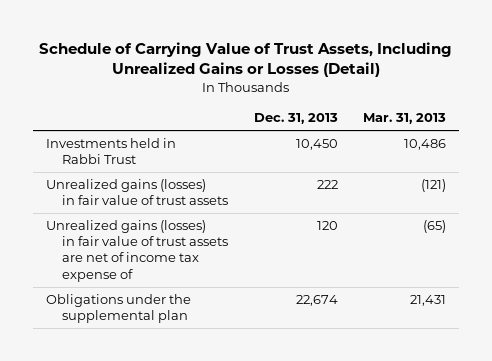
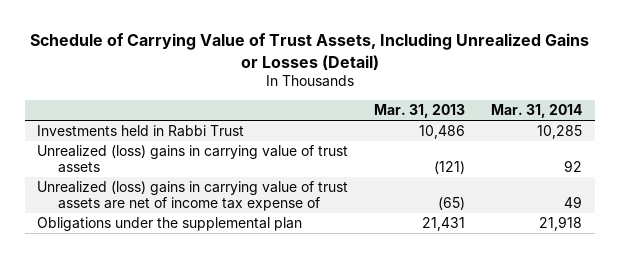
[253,112,338,124] Dec. 31, 2013 -> none
none -> [490,104,582,119] Mar. 31, 2014
[46,179,228,206] Unrealized gains (losses) in fair value of trust assets -> [37,145,349,174] Unrealized (loss) gains in carrying value of trust assets
[46,220,228,282] Unrealized gains (losses) in fair value of trust assets are net of income tax expense of -> [37,181,349,212] Unrealized (loss) gains in carrying value of trust assets are net of income tax expense of

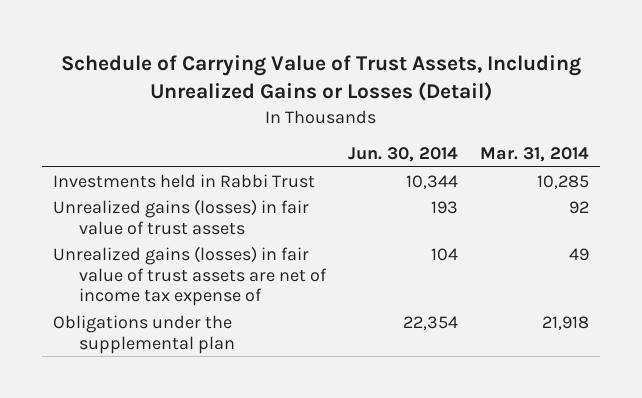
[374,104,466,119] Mar. 31, 2013 -> none
none -> [347,147,458,163] Jun. 30, 2014
[37,145,349,174] Unrealized (loss) gains in carrying value of trust assets -> [52,198,309,235] Unrealized gains (losses) in fair value of trust assets
[37,181,349,212] Unrealized (loss) gains in carrying value of trust assets are net of income tax expense of -> [52,245,328,307] Unrealized gains (losses) in fair value of trust assets are net of income tax expense of

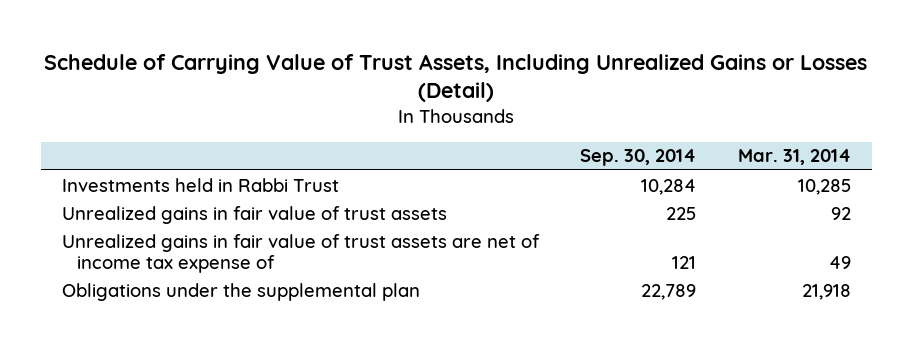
[347,147,458,163] Jun. 30, 2014 -> none
none -> [580,149,697,167] Sep. 30, 2014
[52,198,309,235] Unrealized gains (losses) in fair value of trust assets -> [61,205,447,224] Unrealized gains in fair value of trust assets
[52,245,328,307] Unrealized gains (losses) in fair value of trust assets are net of income tax expense of -> [61,233,540,273] Unrealized gains in fair value of trust assets are net of income tax expense of

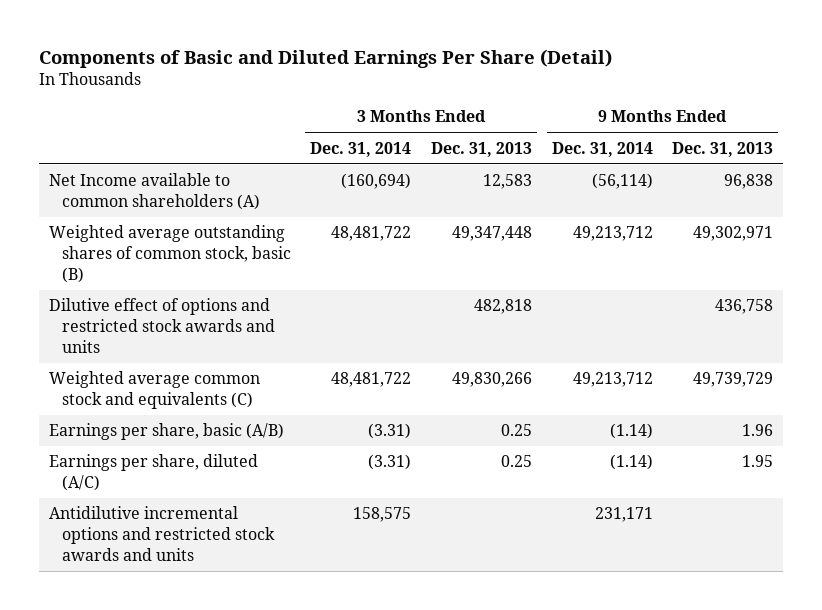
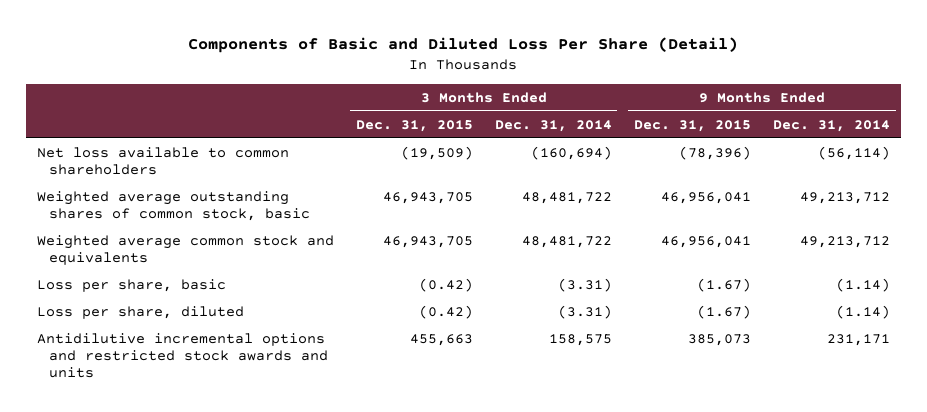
[39,48,613,68] Components of Basic and Diluted Earnings Per Share (Detail) -> [188,36,739,53] Components of Basic and Diluted Loss Per Share (Detail)
[430,141,532,157] Dec. 31, 2013 -> none
[672,141,774,157] Dec. 31, 2013 -> none
none -> [355,119,473,132] Dec. 31, 2015
none -> [633,119,751,132] Dec. 31, 2015
[48,298,275,353] Dilutive effect of options and restricted stock awards and units -> none
[48,173,260,211] Net Income available to common shareholders (A) -> [36,146,289,176] Net loss available to common shareholders
[48,225,291,283] Weighted average outstanding shares of common stock, basic (B) -> [36,190,310,222] Weighted average outstanding shares of common stock, basic
[48,371,260,410] Weighted average common stock and equivalents (C) -> [36,234,334,266] Weighted average common stock and equivalents
[48,423,284,441] Earnings per share, basic (A/B) -> [36,278,226,292] Loss per share, basic
[48,454,258,492] Earnings per share, diluted (A/C) -> [36,305,244,319] Loss per share, diluted

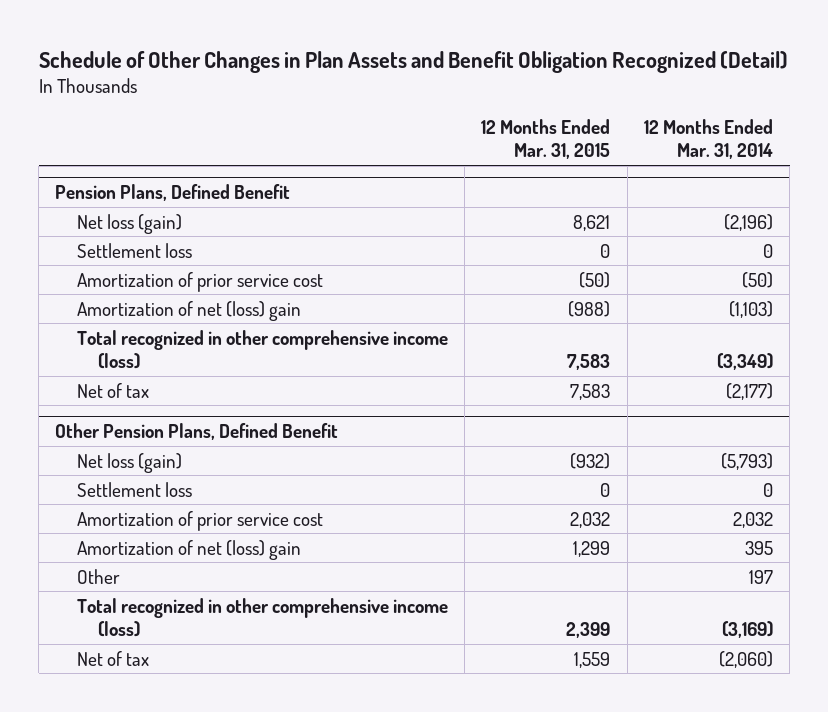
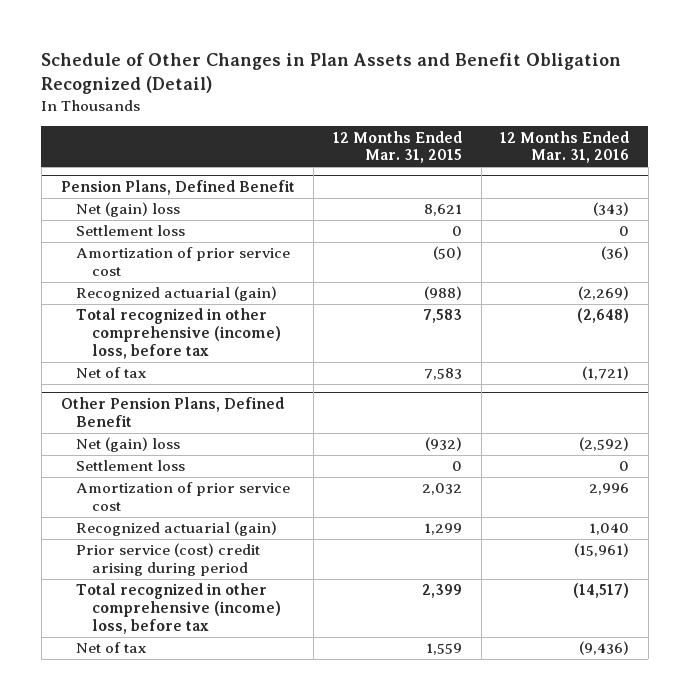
[643,118,773,160] 12 Months Ended Mar. 31, 2014 -> none
none -> [500,130,630,164] 12 Months Ended Mar. 31, 2016
[76,213,182,234] Net loss (gain) -> [76,202,181,218] Net (gain) loss
[76,300,301,321] Amortization of net (loss) gain -> [76,286,278,302] Recognized actuarial (gain)
[76,329,448,370] Total recognized in other comprehensive income (loss) -> [76,308,282,360] Total recognized in other comprehensive (income) loss, before tax
[76,452,182,473] Net loss (gain) -> [76,437,181,453] Net (gain) loss
[76,568,120,584] Other -> none
[76,539,301,560] Amortization of net (loss) gain -> [76,521,278,537] Recognized actuarial (gain)
none -> [76,543,261,577] Prior service (cost) credit arising during period
[76,597,448,638] Total recognized in other comprehensive income (loss) -> [76,583,282,635] Total recognized in other comprehensive (income) loss, before tax

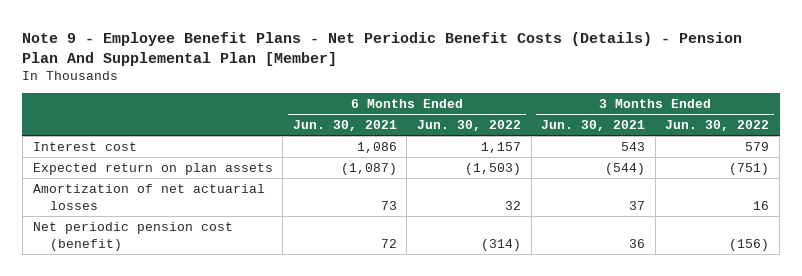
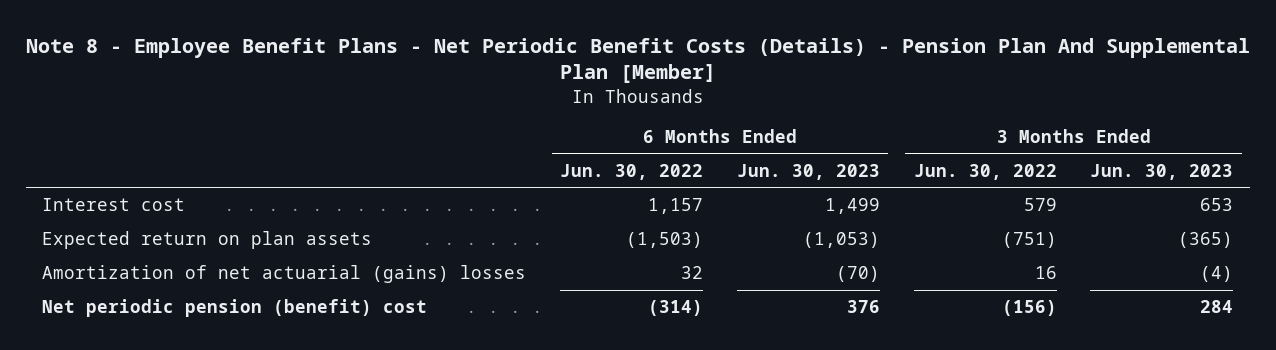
[22,31,743,66] Note 9 - Employee Benefit Plans - Net Periodic Benefit Costs (Details) - Pension Plan And Supplemental Plan [Member] -> [25,37,1250,84] Note 8 - Employee Benefit Plans - Net Periodic Benefit Costs (Details) - Pension Plan And Supplemental Plan [Member]
[292,120,397,132] Jun. 30, 2021 -> none
[541,120,646,132] Jun. 30, 2021 -> none
none -> [736,163,880,180] Jun. 30, 2023
none -> [1090,163,1234,180] Jun. 30, 2023
[32,183,265,210] Amortization of net actuarial losses -> [42,265,527,284] Amortization of net actuarial (gains) losses
[32,221,233,251] Net periodic pension cost (benefit) -> [42,299,428,318] Net periodic pension (benefit) cost

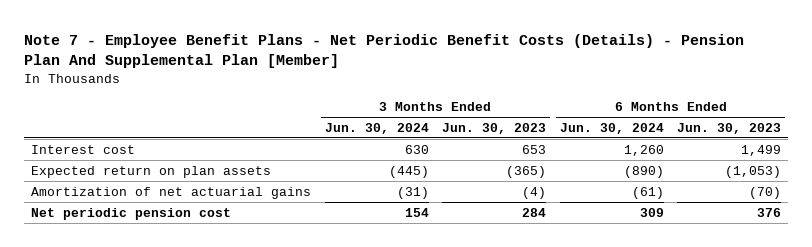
[25,37,1250,84] Note 8 - Employee Benefit Plans - Net Periodic Benefit Costs (Details) - Pension Plan And Supplemental Plan [Member] -> [24,33,745,69] Note 7 - Employee Benefit Plans - Net Periodic Benefit Costs (Details) - Pension Plan And Supplemental Plan [Member]
[560,163,704,180] Jun. 30, 2022 -> none
[913,163,1057,180] Jun. 30, 2022 -> none
none -> [324,122,429,134] Jun. 30, 2024
none -> [559,122,664,134] Jun. 30, 2024
[42,265,527,284] Amortization of net actuarial (gains) losses -> [31,186,312,199] Amortization of net actuarial gains
[42,299,428,318] Net periodic pension (benefit) cost -> [31,207,232,220] Net periodic pension cost

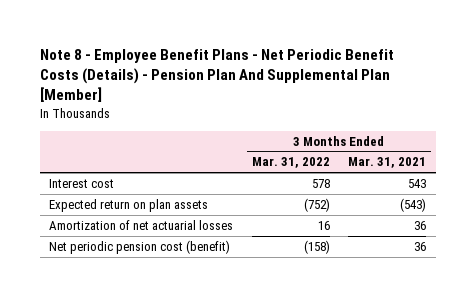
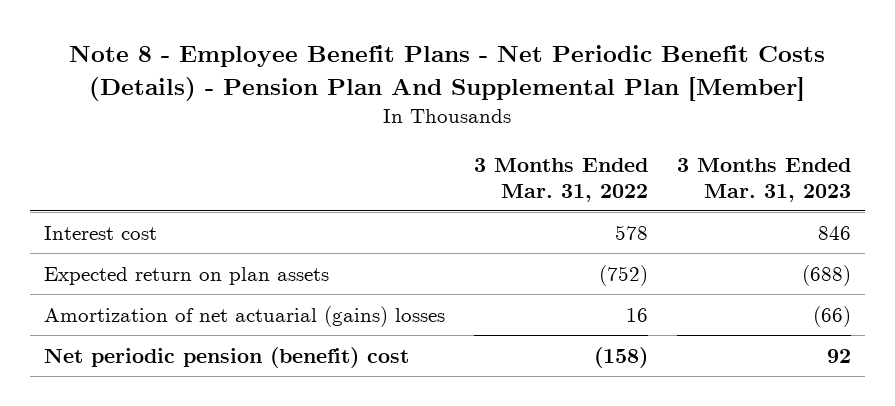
[348,157,427,169] Mar. 31, 2021 -> none
none -> [676,157,851,202] 3 Months Ended Mar. 31, 2023
[49,219,234,230] Amortization of net actuarial losses -> [44,305,446,327] Amortization of net actuarial (gains) losses
[49,239,231,254] Net periodic pension cost (benefit) -> [44,346,410,368] Net periodic pension (benefit) cost

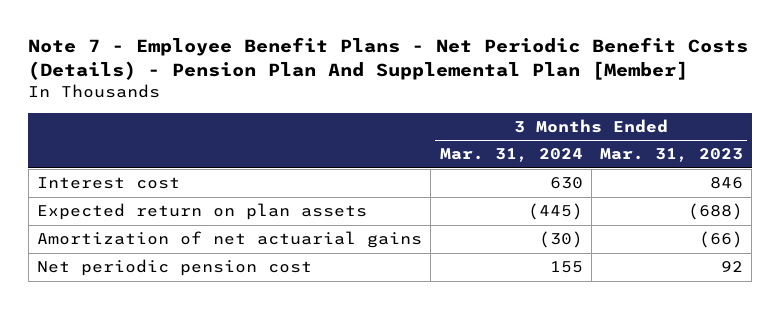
[69,45,826,101] Note 8 - Employee Benefit Plans - Net Periodic Benefit Costs (Details) - Pension Plan And Supplemental Plan [Member] -> [28,37,749,81] Note 7 - Employee Benefit Plans - Net Periodic Benefit Costs (Details) - Pension Plan And Supplemental Plan [Member]
[473,157,648,202] 3 Months Ended Mar. 31, 2022 -> none
none -> [439,148,583,163] Mar. 31, 2024
[44,305,446,327] Amortization of net actuarial (gains) losses -> [37,231,423,249] Amortization of net actuarial gains
[44,346,410,368] Net periodic pension (benefit) cost -> [37,259,313,277] Net periodic pension cost

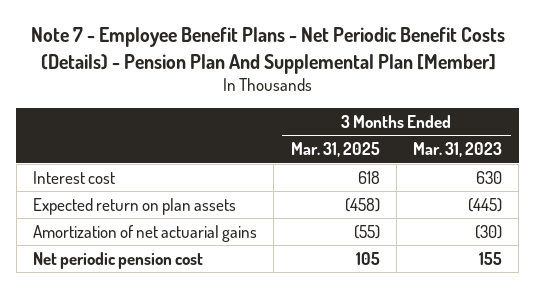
[439,148,583,163] Mar. 31, 2024 -> none
none -> [290,142,380,158] Mar. 31, 2025
[709,177,743,190] 846 -> [476,170,503,184] 630
[687,203,743,221] (688) -> [468,197,503,212] (445)
[698,231,743,249] (66) -> [475,224,503,239] (30)
[720,261,743,273] 92 -> [479,251,503,265] 155

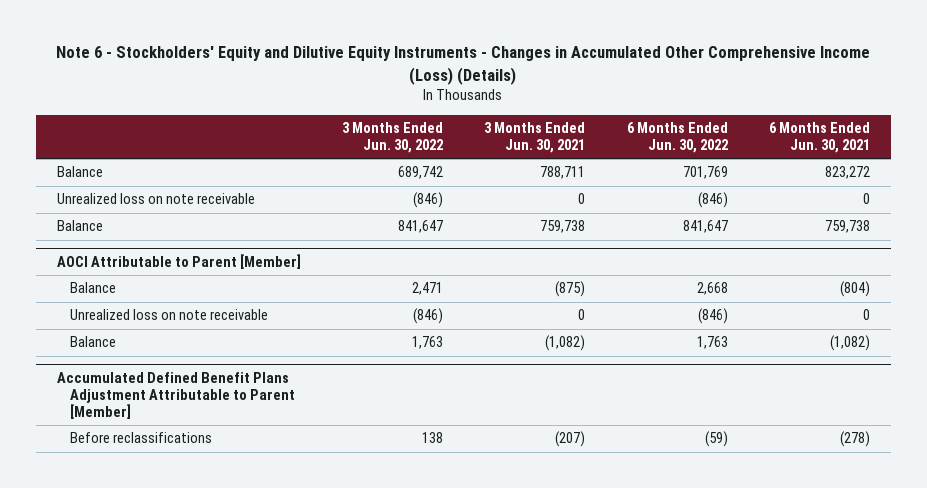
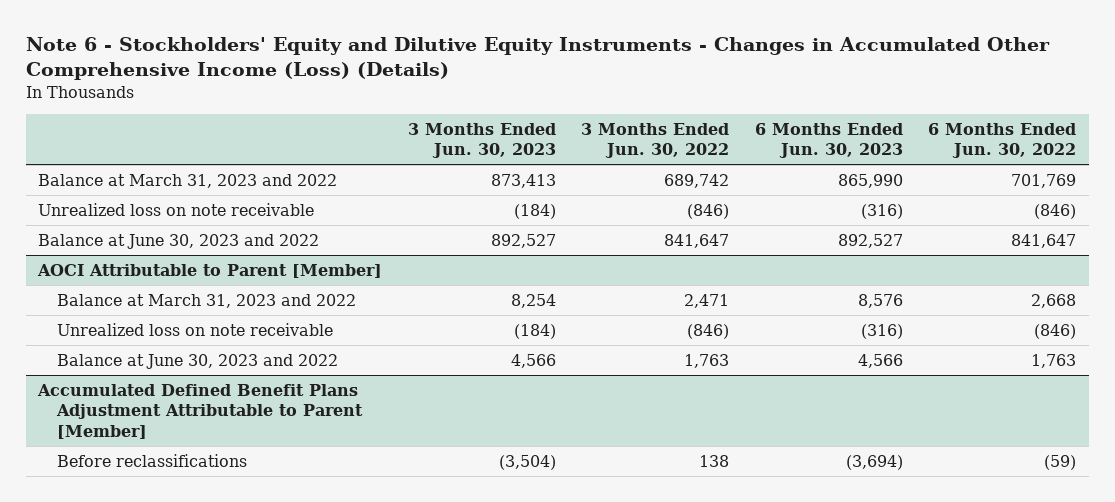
[484,122,586,154] 3 Months Ended Jun. 30, 2021 -> none
[768,122,870,154] 6 Months Ended Jun. 30, 2021 -> none
none -> [407,122,556,159] 3 Months Ended Jun. 30, 2023
none -> [754,122,903,159] 6 Months Ended Jun. 30, 2023
[56,166,103,178] Balance -> [38,173,338,188] Balance at March 31, 2023 and 2022
[56,220,103,232] Balance -> [38,233,320,249] Balance at June 30, 2023 and 2022
[70,282,117,294] Balance -> [57,293,357,308] Balance at March 31, 2023 and 2022
[70,336,117,348] Balance -> [57,353,339,369] Balance at June 30, 2023 and 2022

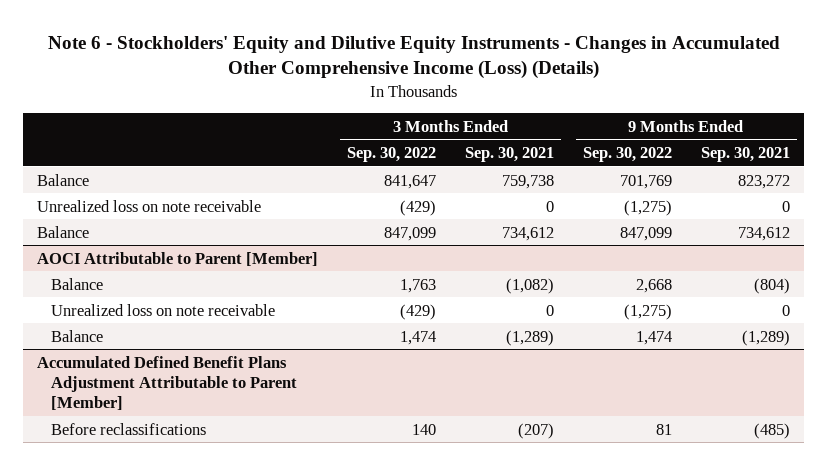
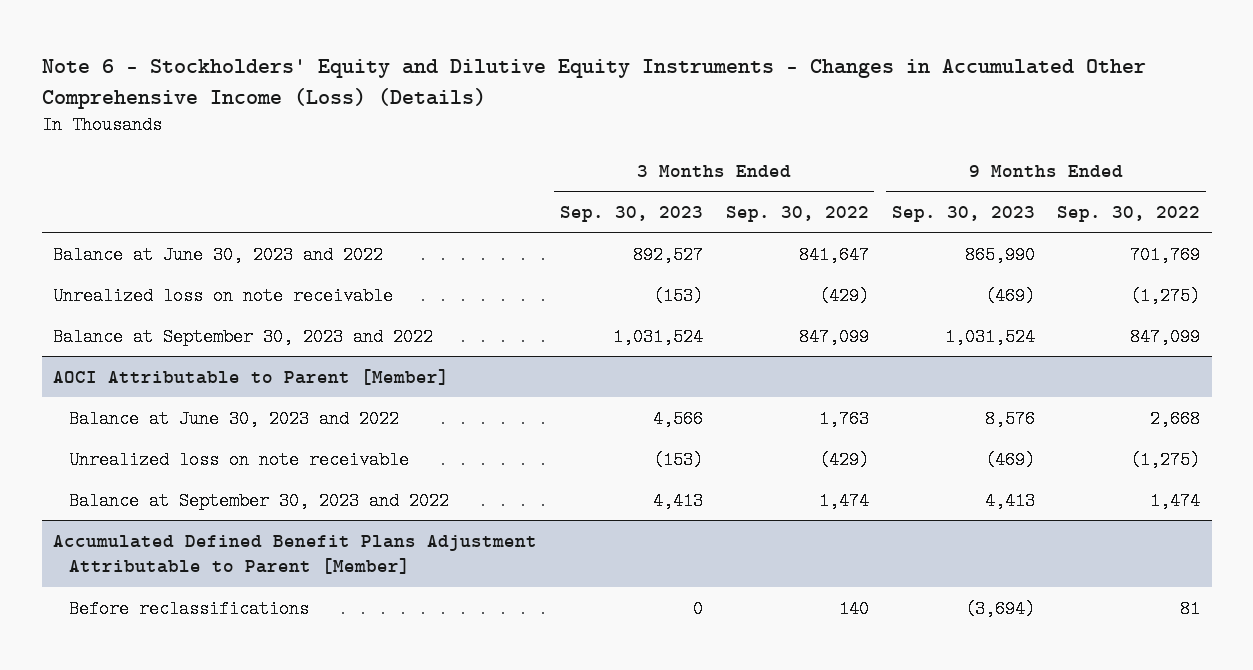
[465,147,555,163] Sep. 30, 2021 -> none
[700,147,790,163] Sep. 30, 2021 -> none
none -> [559,205,703,222] Sep. 30, 2023
none -> [891,205,1035,222] Sep. 30, 2023
[37,173,90,186] Balance -> [53,245,384,264] Balance at June 30, 2023 and 2022
[37,225,90,238] Balance -> [53,327,434,346] Balance at September 30, 2023 and 2022
[51,277,104,290] Balance -> [69,409,400,428] Balance at June 30, 2023 and 2022
[51,329,104,342] Balance -> [69,491,450,510] Balance at September 30, 2023 and 2022

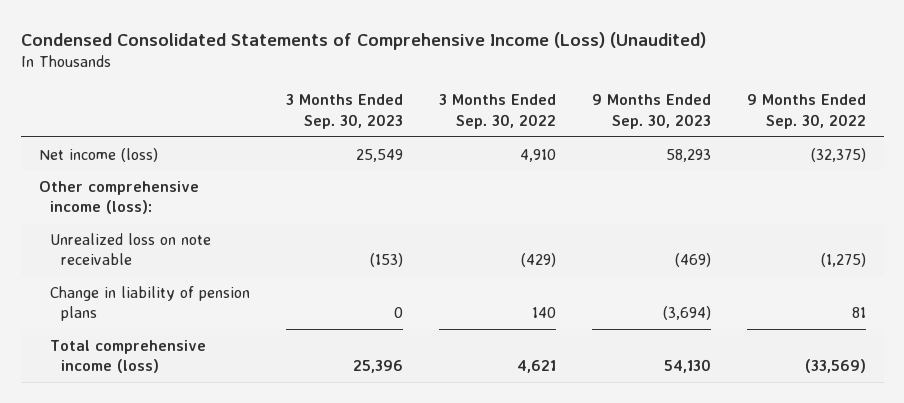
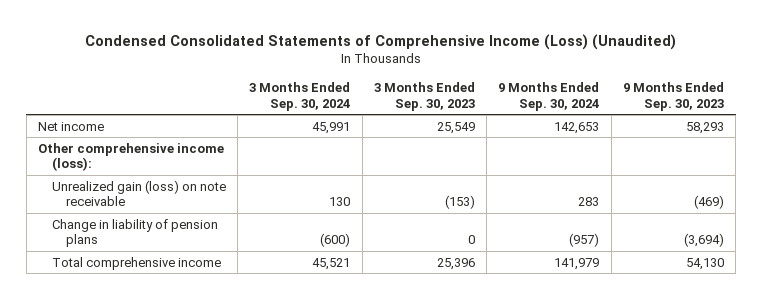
[438,94,556,129] 3 Months Ended Sep. 30, 2022 -> none
[746,94,866,129] 9 Months Ended Sep. 30, 2022 -> none
none -> [249,81,351,111] 3 Months Ended Sep. 30, 2024
none -> [498,81,600,111] 9 Months Ended Sep. 30, 2024
[38,147,158,162] Net income (loss) -> [38,121,105,131] Net income
[50,232,212,266] Unrealized loss on note receivable -> [51,179,226,207] Unrealized gain (loss) on note receivable
[50,339,207,374] Total comprehensive income (loss) -> [51,256,221,270] Total comprehensive income

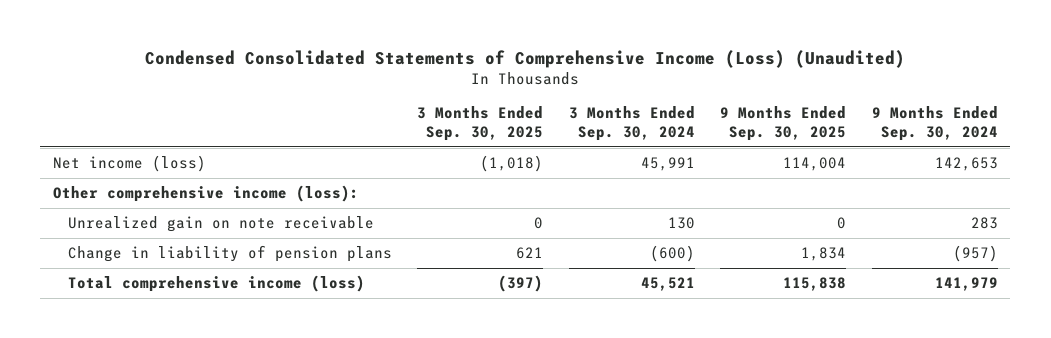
[373,81,475,111] 3 Months Ended Sep. 30, 2023 -> none
[623,81,725,111] 9 Months Ended Sep. 30, 2023 -> none
none -> [417,106,544,142] 3 Months Ended Sep. 30, 2025
none -> [720,106,847,142] 9 Months Ended Sep. 30, 2025
[38,121,105,131] Net income -> [53,154,207,172] Net income (loss)
[51,179,226,207] Unrealized gain (loss) on note receivable -> [67,215,374,232] Unrealized gain on note receivable
[51,256,221,270] Total comprehensive income -> [67,274,365,292] Total comprehensive income (loss)

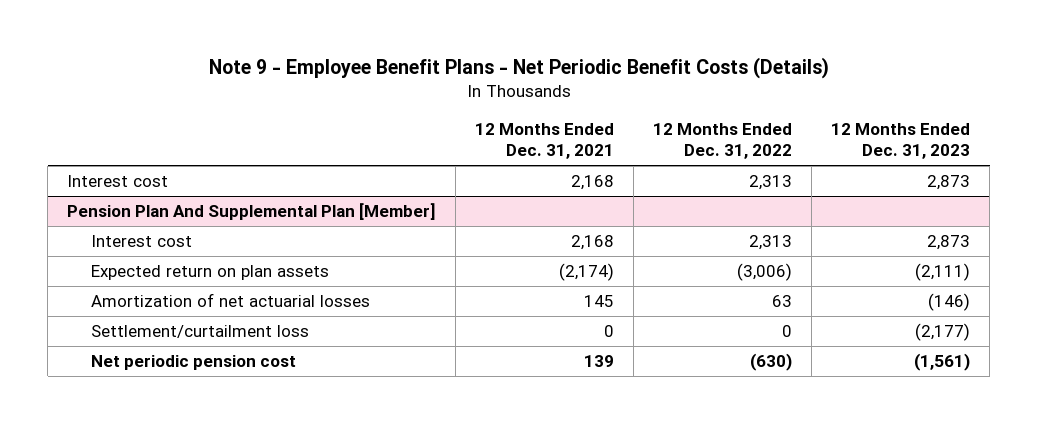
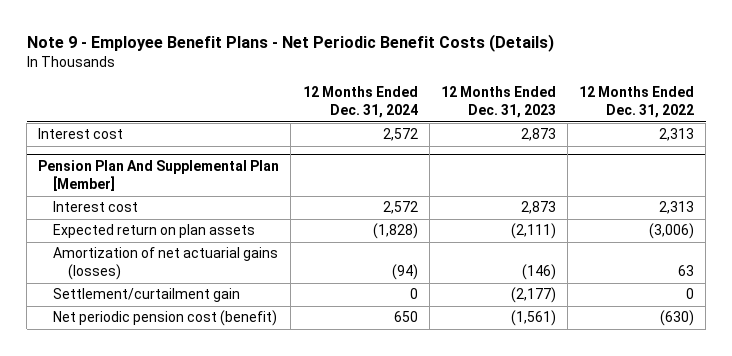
[475,123,615,160] 12 Months Ended Dec. 31, 2021 -> none
none -> [302,86,418,119] 12 Months Ended Dec. 31, 2024
[91,293,371,308] Amortization of net actuarial losses -> [53,247,279,281] Amortization of net actuarial gains (losses)
[91,325,310,339] Settlement/curtailment loss -> [53,288,241,303] Settlement/curtailment gain
[91,355,297,371] Net periodic pension cost -> [53,310,278,327] Net periodic pension cost (benefit)

